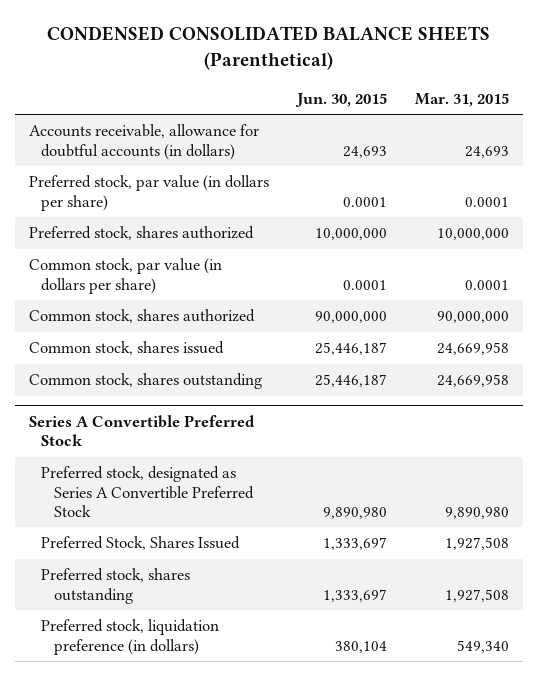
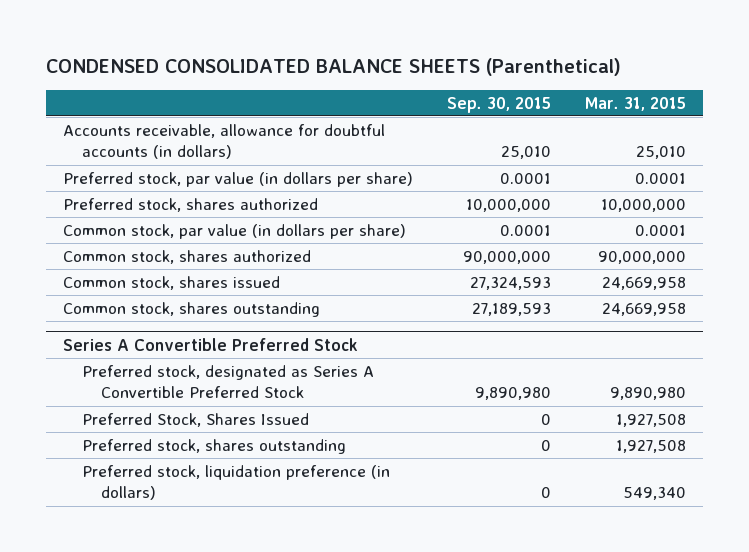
[294,92,387,107] Jun. 30, 2015 -> none
none -> [446,96,551,113] Sep. 30, 2015
[464,145,509,158] 24,693 -> [635,146,686,160] 25,010

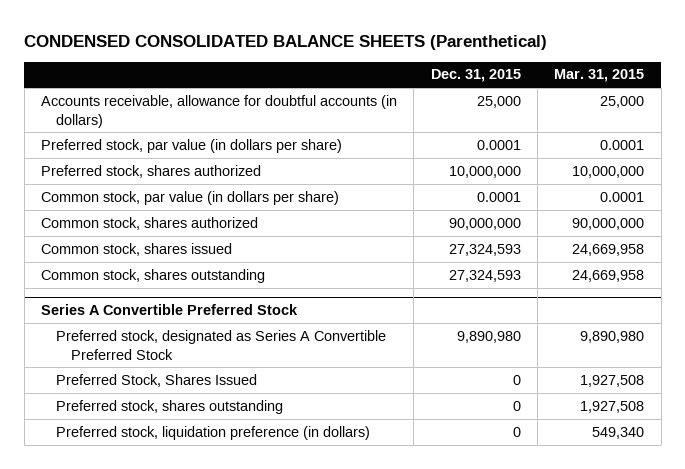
[446,96,551,113] Sep. 30, 2015 -> none
none -> [430,69,521,83] Dec. 31, 2015
[635,146,686,160] 25,010 -> [600,95,645,108] 25,000

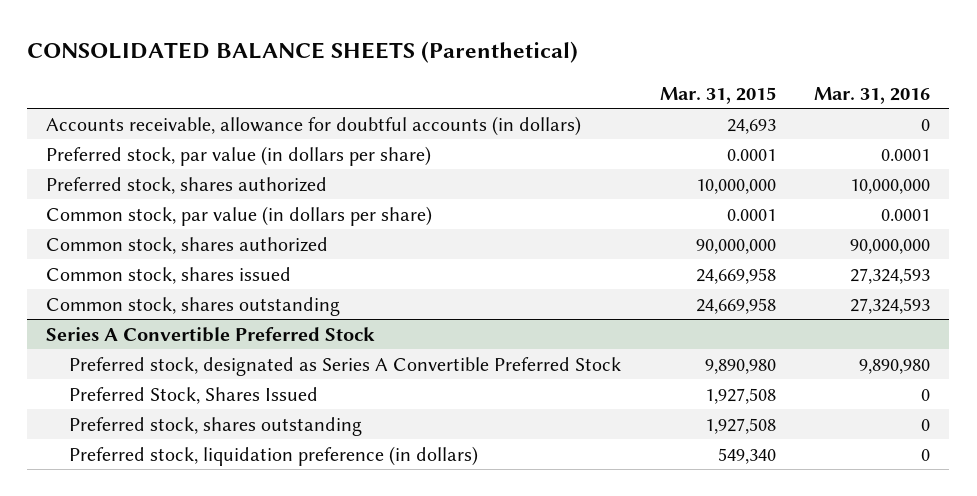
[24,34,548,50] CONDENSED CONSOLIDATED BALANCE SHEETS (Parenthetical) -> [27,41,579,64] CONSOLIDATED BALANCE SHEETS (Parenthetical)
[430,69,521,83] Dec. 31, 2015 -> none
none -> [814,86,931,104] Mar. 31, 2016
[600,95,645,108] 25,000 -> [726,118,776,134] 24,693

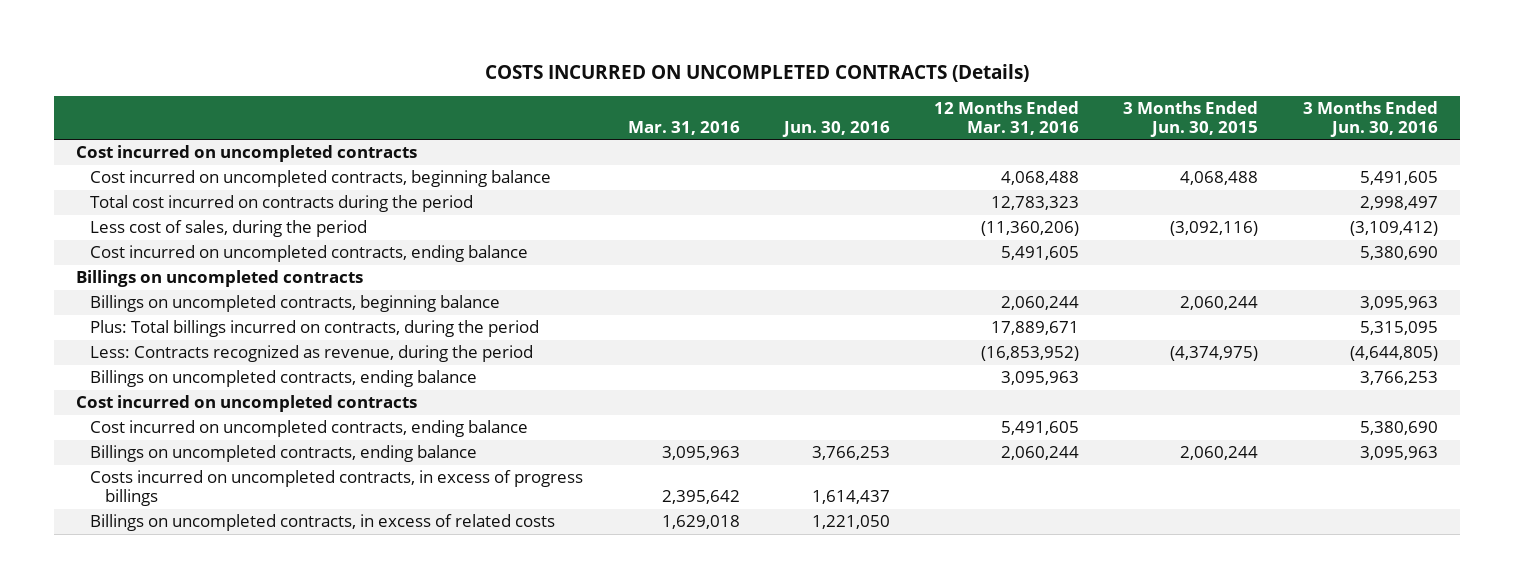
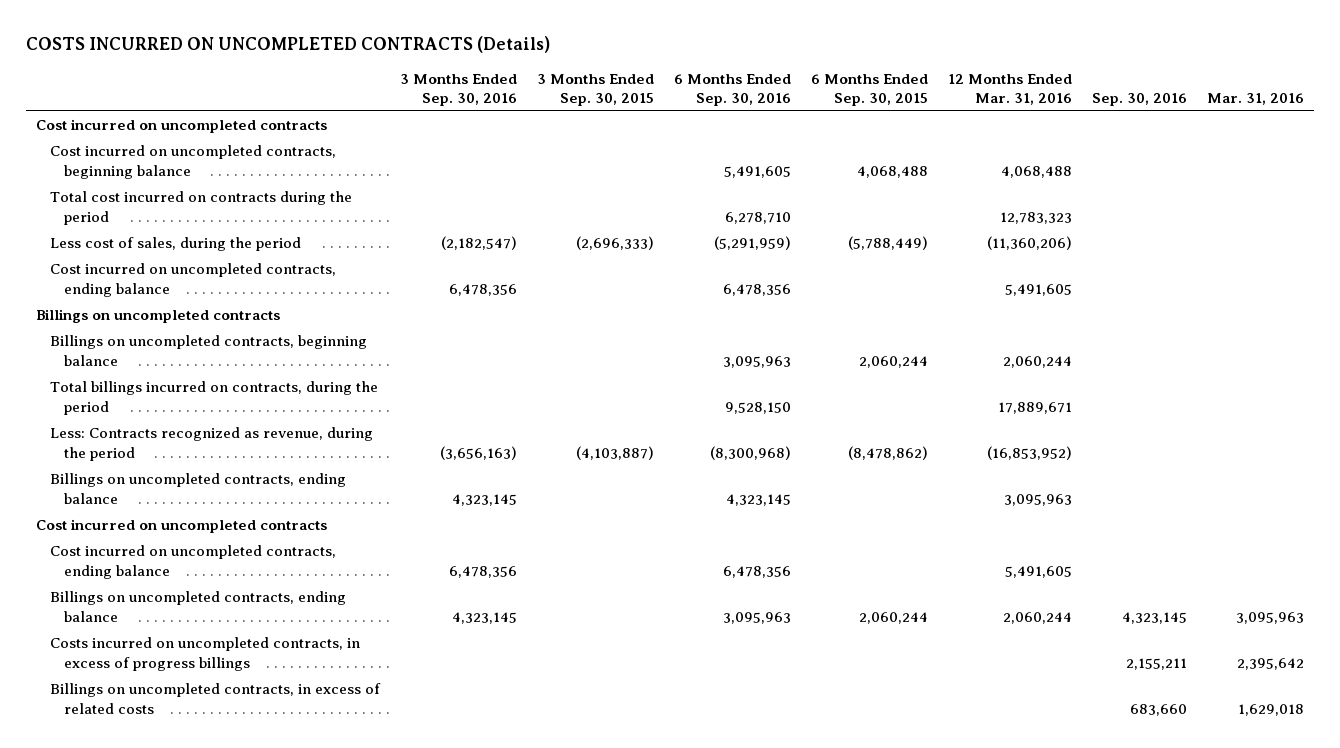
[781,120,890,137] Jun. 30, 2016 -> none
[1123,100,1259,137] 3 Months Ended Jun. 30, 2015 -> none
[1302,100,1438,137] 3 Months Ended Jun. 30, 2016 -> none
none -> [400,73,518,106] 3 Months Ended Sep. 30, 2016
none -> [537,73,655,106] 3 Months Ended Sep. 30, 2015
none -> [674,73,792,106] 6 Months Ended Sep. 30, 2016
none -> [811,73,929,106] 6 Months Ended Sep. 30, 2015
none -> [1092,92,1188,106] Sep. 30, 2016
[90,320,540,338] Plus: Total billings incurred on contracts, during the period -> [50,381,379,415] Total billings incurred on contracts, during the period

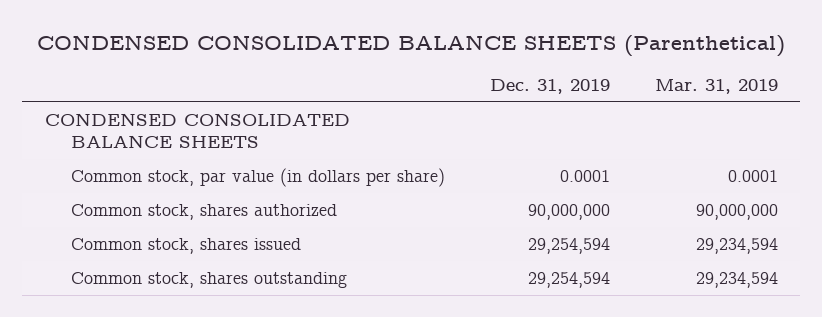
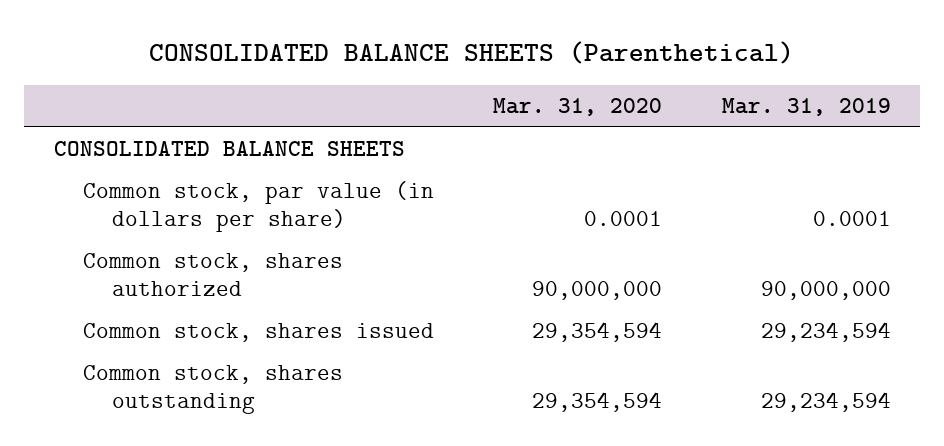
[37,34,786,57] CONDENSED CONSOLIDATED BALANCE SHEETS (Parenthetical) -> [149,41,795,65] CONSOLIDATED BALANCE SHEETS (Parenthetical)
[489,78,610,94] Dec. 31, 2019 -> none
none -> [493,98,663,117] Mar. 31, 2020
[44,113,350,149] CONDENSED CONSOLIDATED BALANCE SHEETS -> [53,141,405,157] CONSOLIDATED BALANCE SHEETS

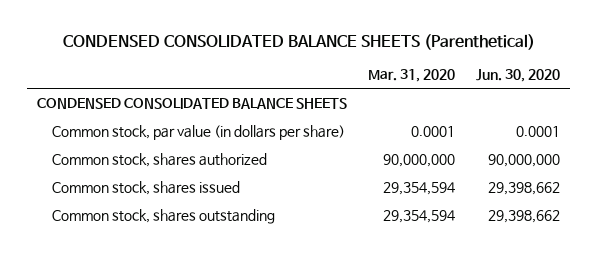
[149,41,795,65] CONSOLIDATED BALANCE SHEETS (Parenthetical) -> [62,34,535,51] CONDENSED CONSOLIDATED BALANCE SHEETS (Parenthetical)
[721,98,891,117] Mar. 31, 2019 -> none
none -> [475,69,560,83] Jun. 30, 2020
[53,141,405,157] CONSOLIDATED BALANCE SHEETS -> [37,97,348,109] CONDENSED CONSOLIDATED BALANCE SHEETS

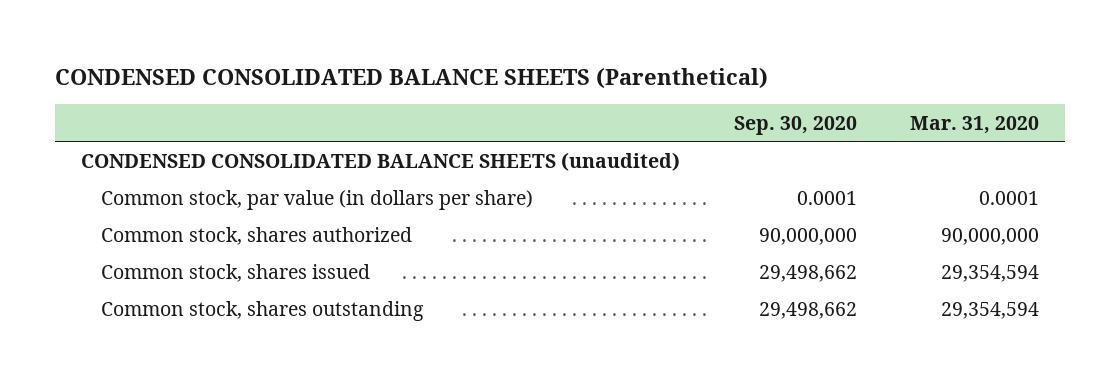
[475,69,560,83] Jun. 30, 2020 -> none
none -> [733,115,857,135] Sep. 30, 2020
[37,97,348,109] CONDENSED CONSOLIDATED BALANCE SHEETS -> [81,151,681,171] CONDENSED CONSOLIDATED BALANCE SHEETS (unaudited)

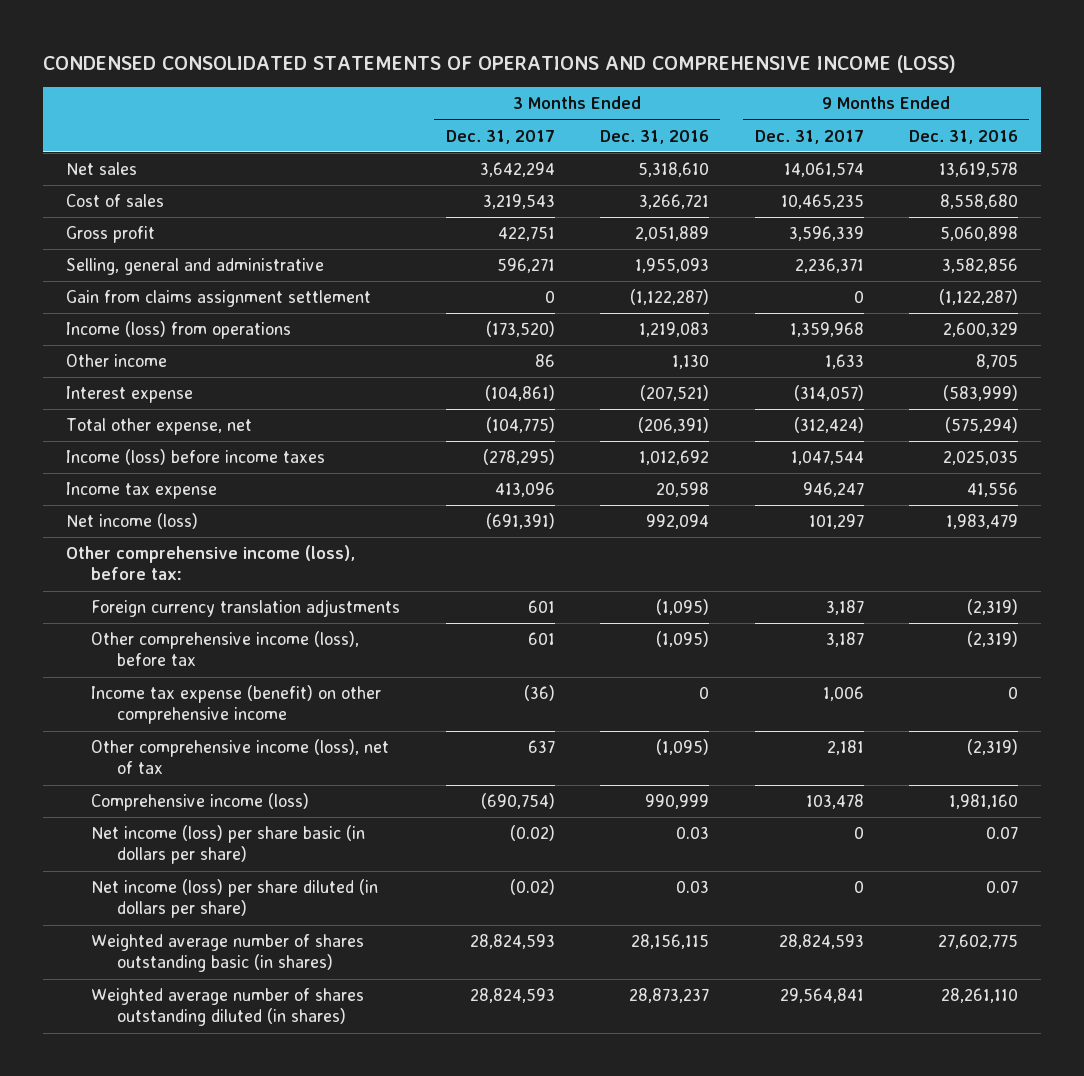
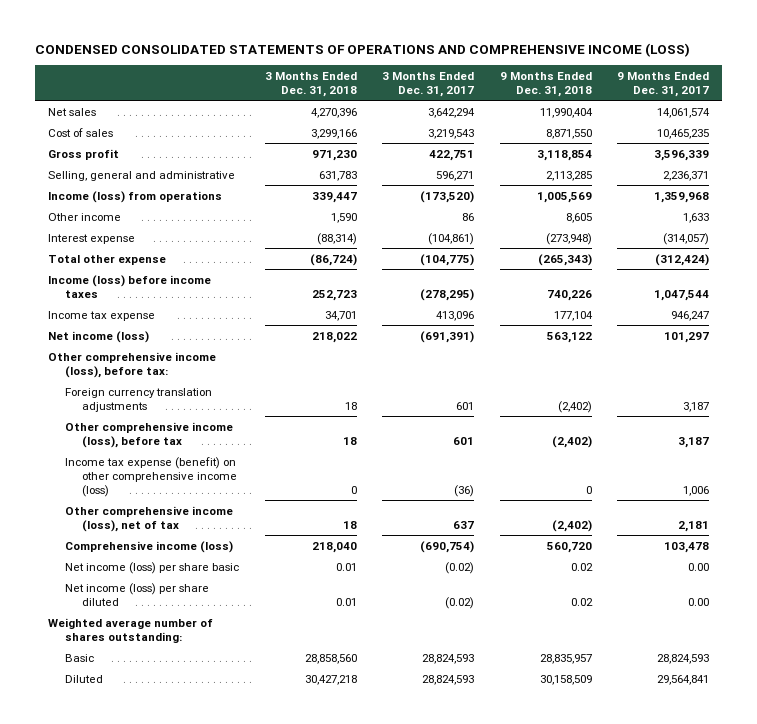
[600,129,710,144] Dec. 31, 2016 -> none
[908,129,1018,144] Dec. 31, 2016 -> none
none -> [264,72,357,97] 3 Months Ended Dec. 31, 2018
none -> [499,72,592,97] 9 Months Ended Dec. 31, 2018
[65,290,371,308] Gain from claims assignment settlement -> none
[65,418,252,436] Total other expense, net -> [48,254,167,265] Total other expense
[91,685,382,725] Income tax expense (benefit) on other comprehensive income -> [65,456,237,497] Income tax expense (benefit) on other comprehensive income (loss)
[91,825,366,865] Net income (loss) per share basic (in dollars per share) -> [65,561,240,574] Net income (loss) per share basic
[853,826,864,840] 0 -> [688,562,710,571] 0.00
[91,879,379,919] Net income (loss) per share diluted (in dollars per share) -> [65,582,210,606] Net income (loss) per share diluted
[853,880,864,894] 0 -> [688,597,710,606] 0.00
none -> [48,617,214,643] Weighted average number of shares outstanding:
[91,934,365,973] Weighted average number of shares outstanding basic (in shares) -> [65,653,95,662] Basic
[91,988,365,1027] Weighted average number of shares outstanding diluted (in shares) -> [65,674,104,683] Diluted

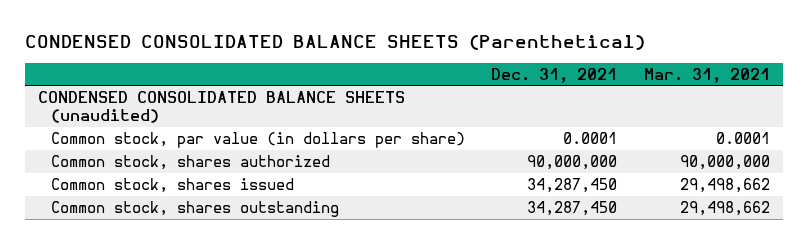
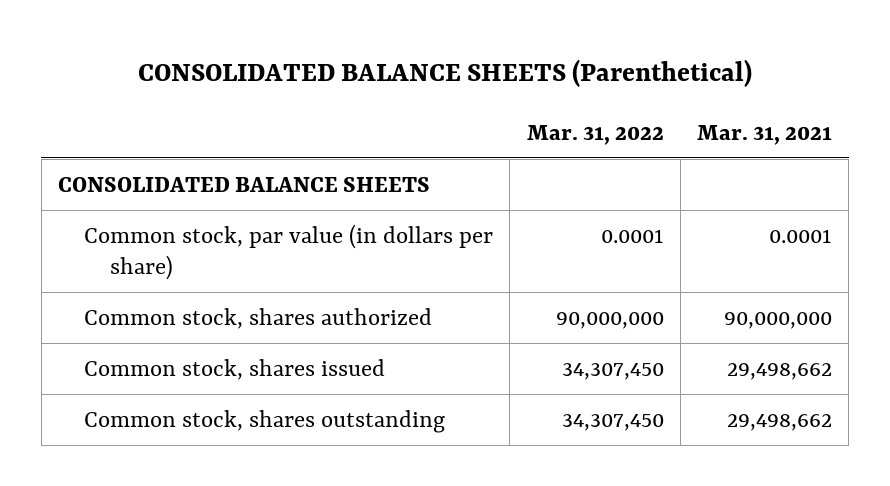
[24,34,645,50] CONDENSED CONSOLIDATED BALANCE SHEETS (Parenthetical) -> [137,58,752,87] CONSOLIDATED BALANCE SHEETS (Parenthetical)
[491,67,618,83] Dec. 31, 2021 -> none
none -> [526,124,664,145] Mar. 31, 2022
[37,90,405,124] CONDENSED CONSOLIDATED BALANCE SHEETS (unaudited) -> [57,176,430,192] CONSOLIDATED BALANCE SHEETS

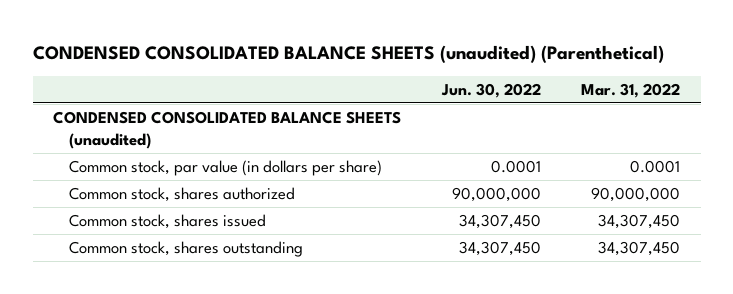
[137,58,752,87] CONSOLIDATED BALANCE SHEETS (Parenthetical) -> [32,44,664,63] CONDENSED CONSOLIDATED BALANCE SHEETS (unaudited) (Parenthetical)
[696,124,832,145] Mar. 31, 2021 -> none
none -> [440,82,541,98] Jun. 30, 2022
[57,176,430,192] CONSOLIDATED BALANCE SHEETS -> [53,111,402,149] CONDENSED CONSOLIDATED BALANCE SHEETS (unaudited)

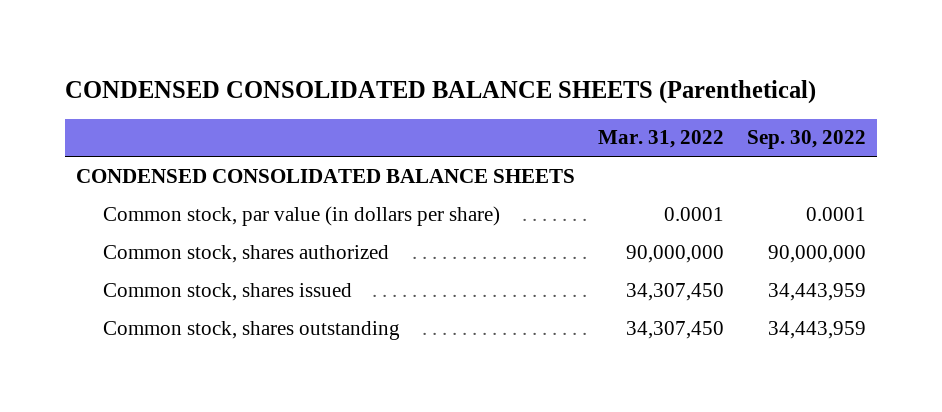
[32,44,664,63] CONDENSED CONSOLIDATED BALANCE SHEETS (unaudited) (Parenthetical) -> [64,79,816,104] CONDENSED CONSOLIDATED BALANCE SHEETS (Parenthetical)
[440,82,541,98] Jun. 30, 2022 -> none
none -> [746,130,866,150] Sep. 30, 2022
[53,111,402,149] CONDENSED CONSOLIDATED BALANCE SHEETS (unaudited) -> [76,168,576,183] CONDENSED CONSOLIDATED BALANCE SHEETS

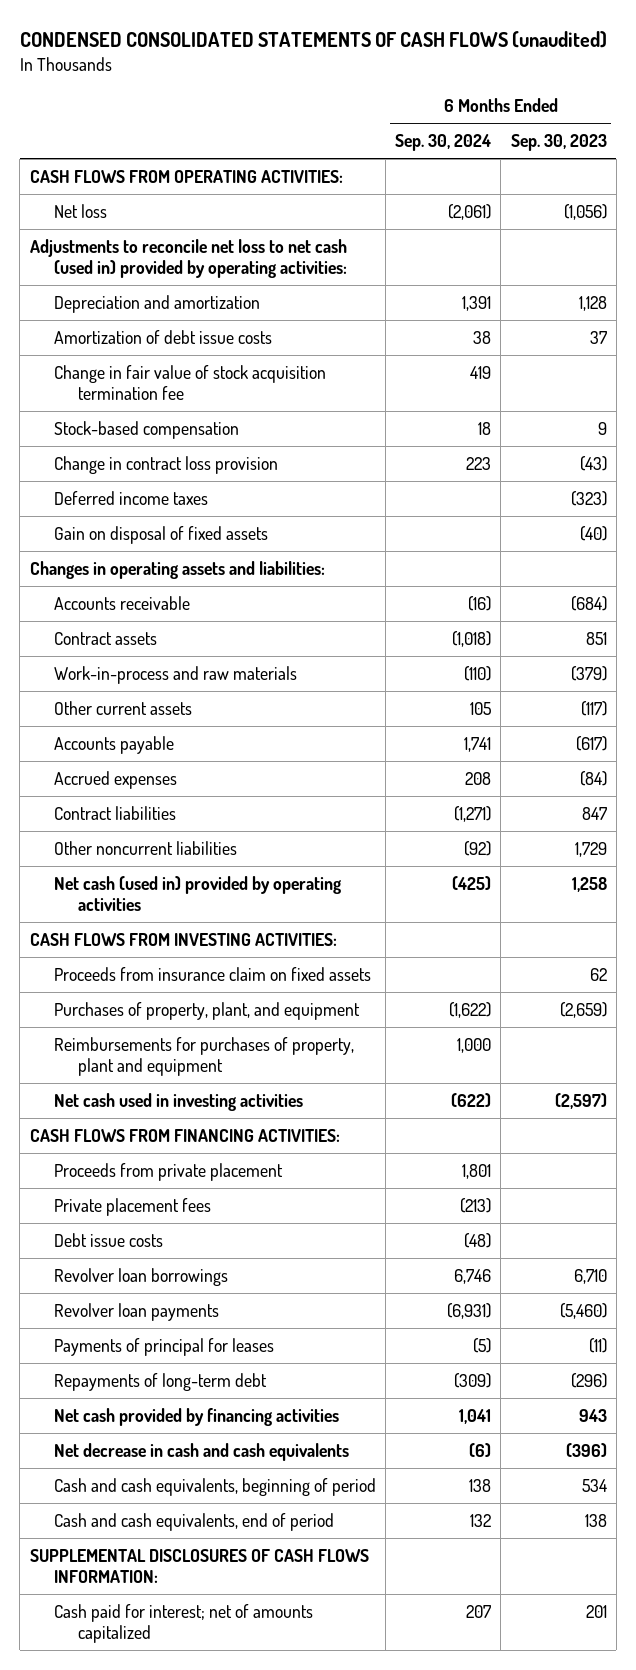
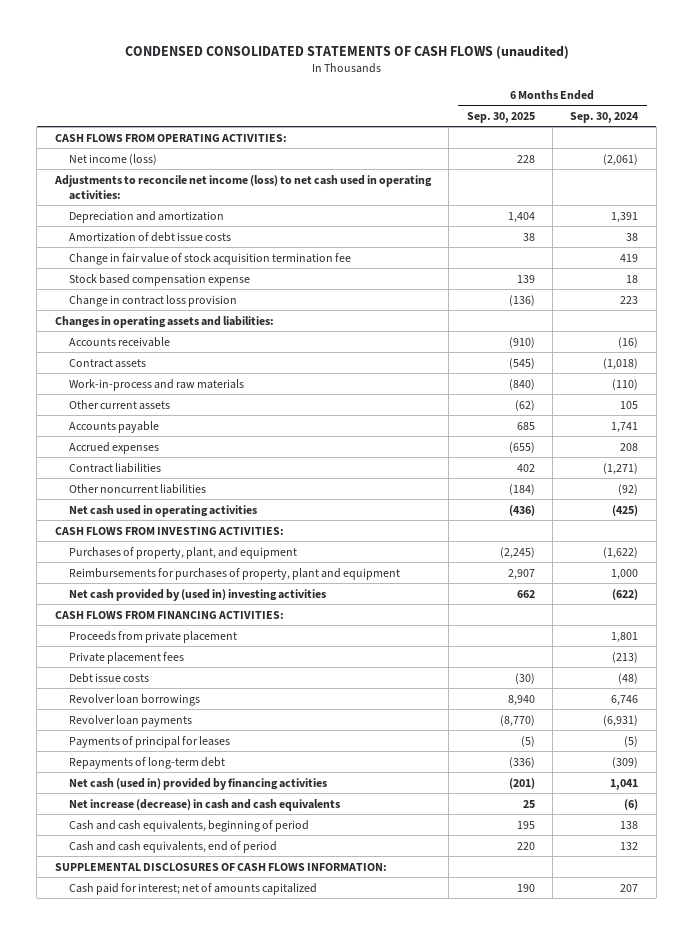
[510,134,607,152] Sep. 30, 2023 -> none
none -> [466,111,535,123] Sep. 30, 2025
[53,203,107,218] Net loss -> [68,153,157,165] Net income (loss)
[29,238,347,279] Adjustments to reconcile net loss to net cash (used in) provided by operating activities: -> [53,174,432,200] Adjustments to reconcile net income (loss) to net cash used in operating activities:
[53,420,239,439] Stock-based compensation -> [68,273,250,286] Stock based compensation expense
[53,490,208,505] Deferred income taxes -> none
[53,525,268,544] Gain on disposal of fixed assets -> none
[53,875,341,912] Net cash (used in) provided by operating activities -> [68,504,257,517] Net cash used in operating activities
[53,966,371,981] Proceeds from insurance claim on fixed assets -> none
[53,1092,303,1111] Net cash used in investing activities -> [68,588,326,601] Net cash provided by (used in) investing activities
[53,1407,339,1426] Net cash provided by financing activities -> [68,777,327,790] Net cash (used in) provided by financing activities
[53,1442,349,1461] Net decrease in cash and cash equivalents -> [68,798,340,811] Net increase (decrease) in cash and cash equivalents

